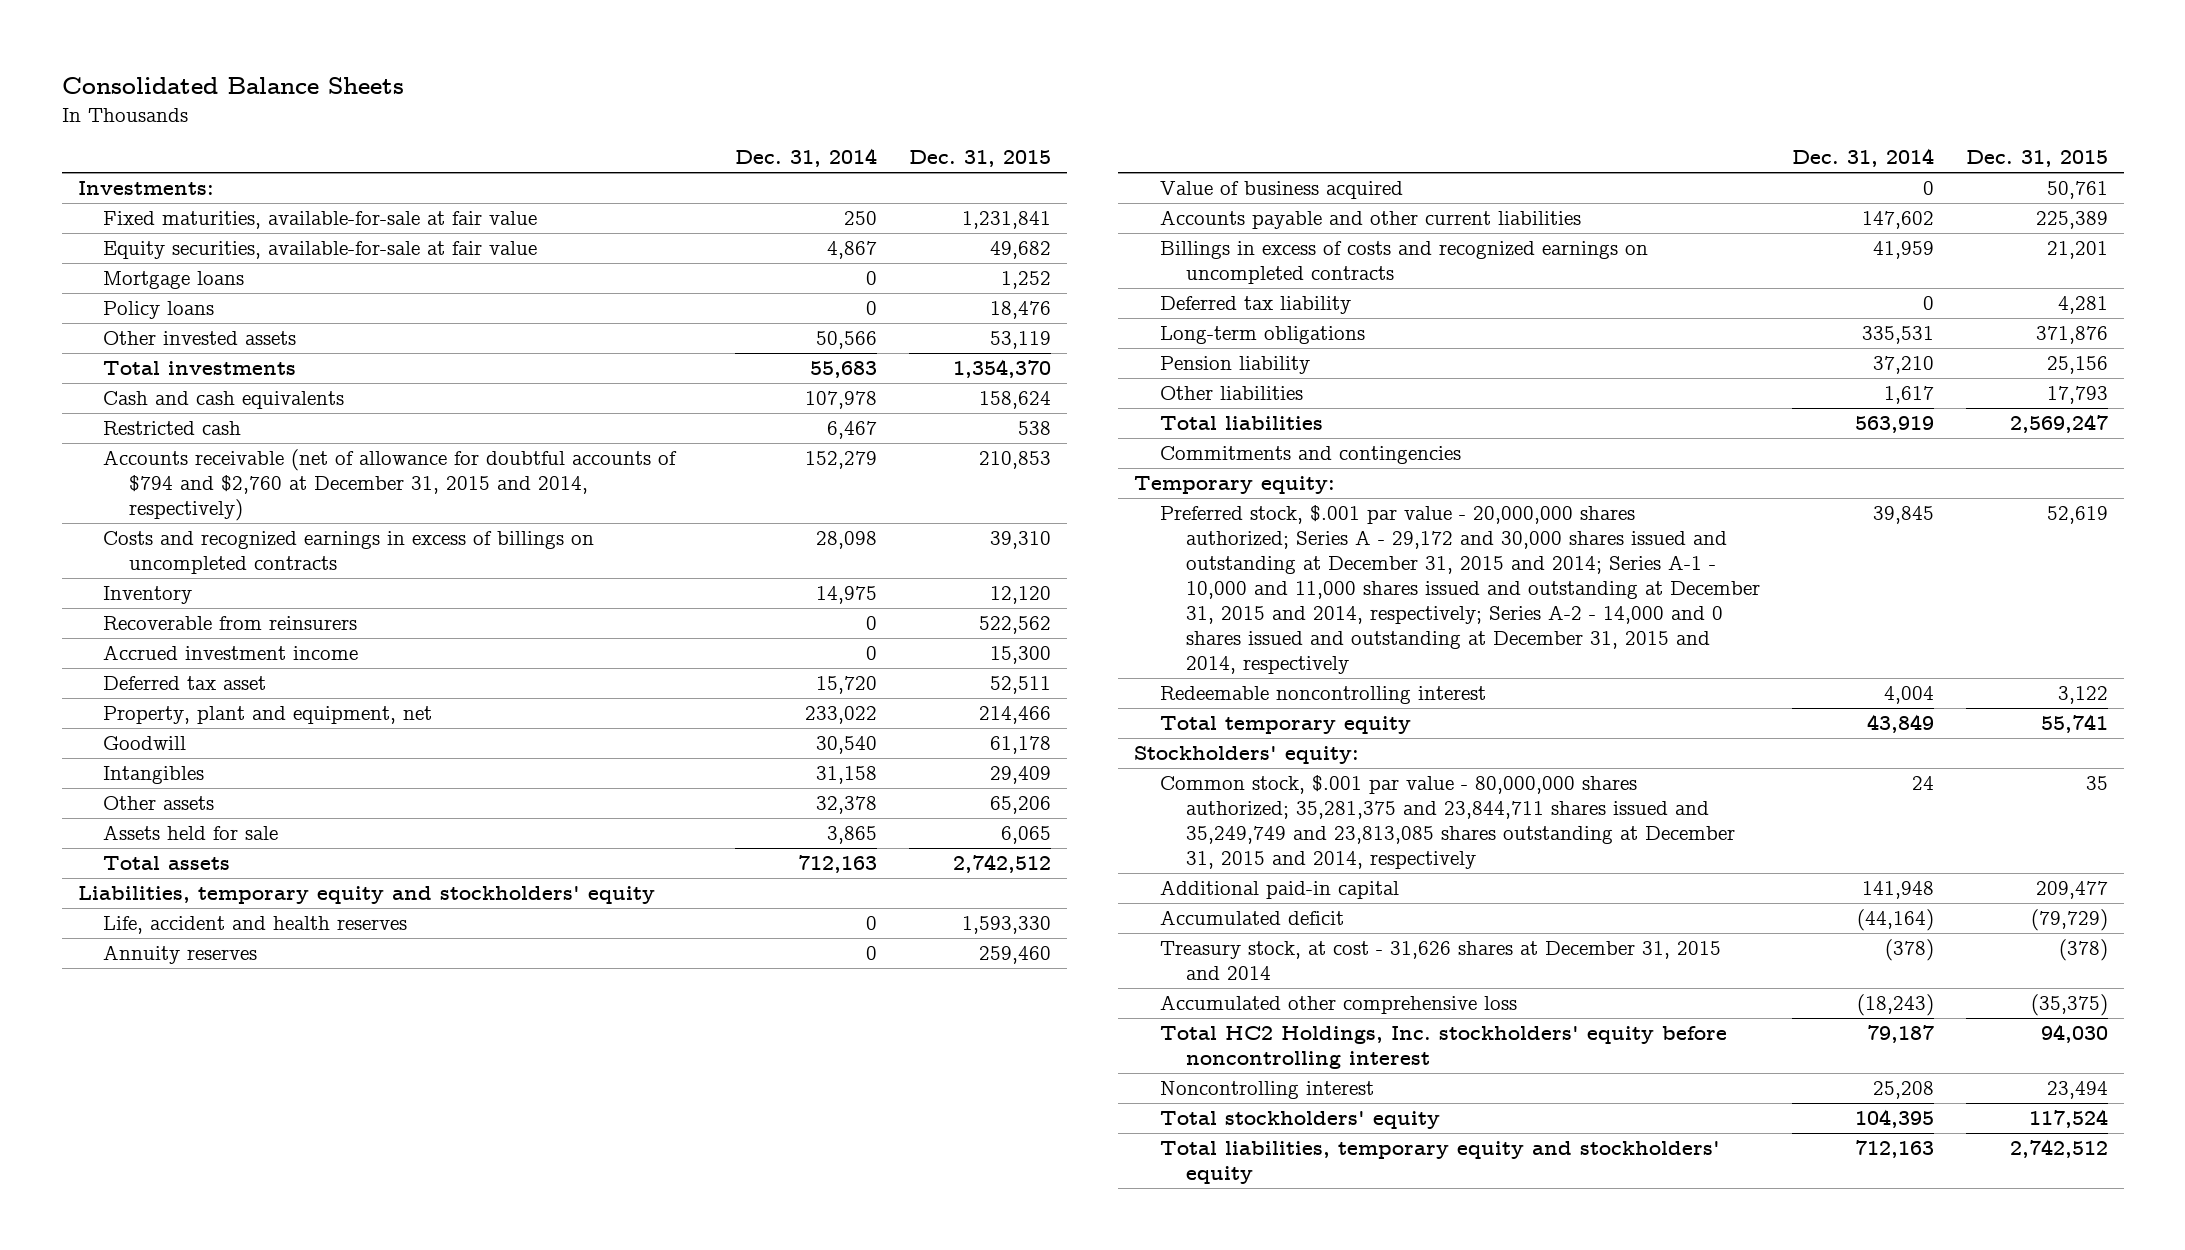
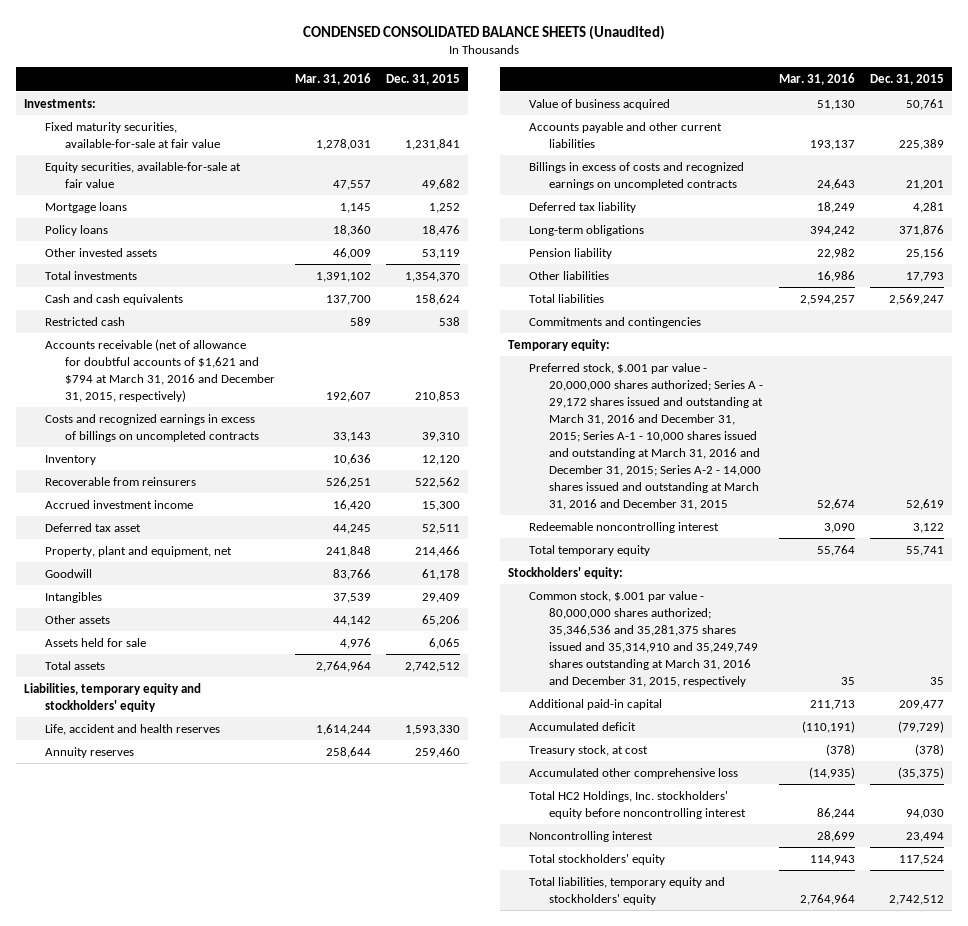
[61,76,404,94] Consolidated Balance Sheets -> [302,24,665,40] CONDENSED CONSOLIDATED BALANCE SHEETS (Unaudited)
[735,148,878,168] Dec. 31, 2014 -> none
none -> [294,73,371,86] Mar. 31, 2016
[103,211,538,230] Fixed maturities, available-for-sale at fair value -> [44,121,221,148] Fixed maturity securities, available-for-sale at fair value
[103,449,678,522] Accounts receivable (net of allowance for doubtful accounts of $794 and $2,760 at December 31, 2015 and 2014, respectively) -> [44,338,276,402] Accounts receivable (net of allowance for doubtful accounts of $1,621 and $794 at March 31, 2016 and December 31, 2015, respectively)
[1160,505,1761,675] Preferred stock, $.001 par value - 20,000,000 shares authorized; Series A - 29,172 and 30,000 shares issued and outstanding at December 31, 2015 and 2014; Series A-1 - 10,000 and 11,000 shares issued and outstanding at December 31, 2015 and 2014, respectively; Series A-2 - 14,000 and 0 shares issued and outstanding at December 31, 2015 and 2014, respectively -> [528,362,764,510] Preferred stock, $.001 par value - 20,000,000 shares authorized; Series A - 29,172 shares issued and outstanding at March 31, 2016 and December 31, 2015; Series A-1 - 10,000 shares issued and outstanding at March 31, 2016 and December 31, 2015; Series A-2 - 14,000 shares issued and outstanding at March 31, 2016 and December 31, 2015
[1160,775,1736,870] Common stock, $.001 par value - 80,000,000 shares authorized; 35,281,375 and 23,844,711 shares issued and 35,249,749 and 23,813,085 shares outstanding at December 31, 2015 and 2014, respectively -> [528,590,759,687] Common stock, $.001 par value - 80,000,000 shares authorized; 35,346,536 and 35,281,375 shares issued and 35,314,910 and 35,249,749 shares outstanding at March 31, 2016 and December 31, 2015, respectively
[1160,941,1722,981] Treasury stock, at cost - 31,626 shares at December 31, 2015 and 2014 -> [528,744,648,756] Treasury stock, at cost

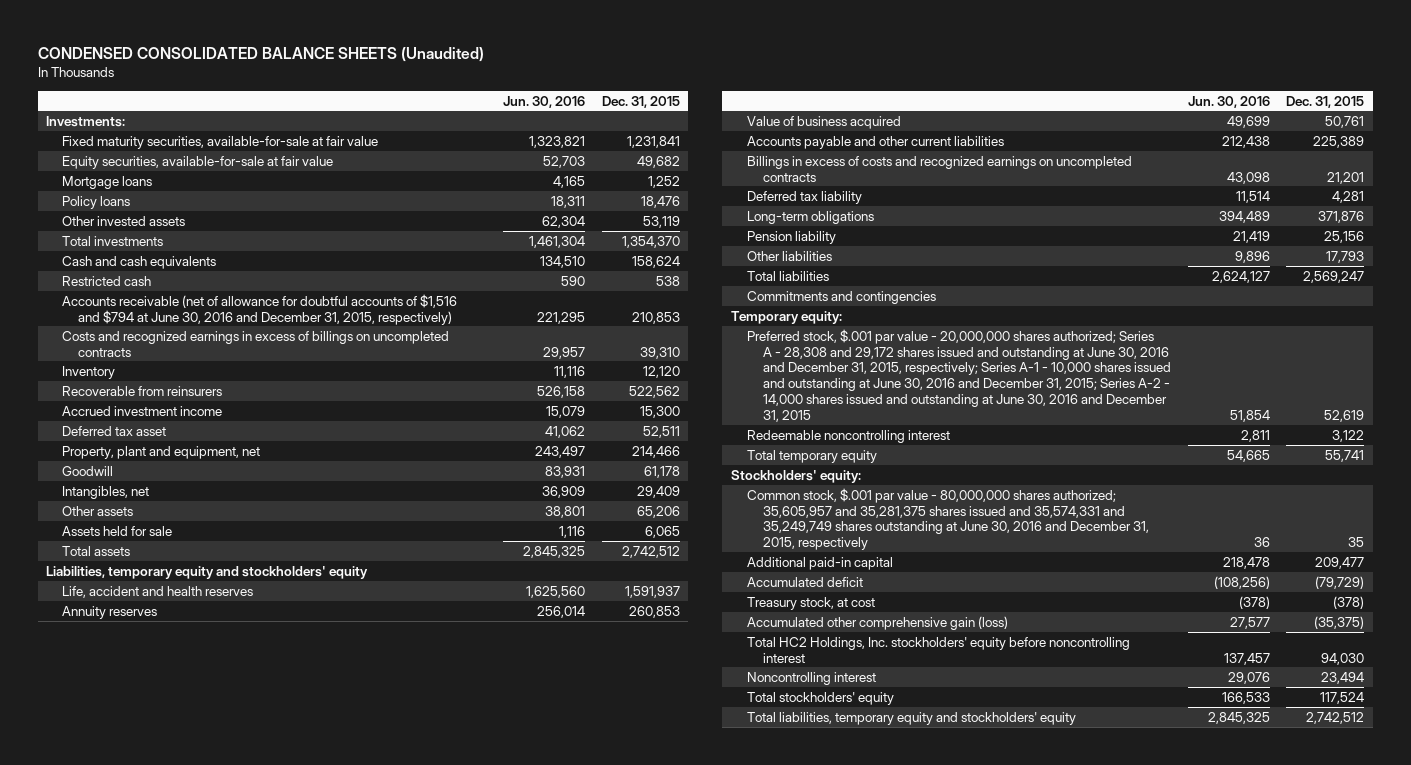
[294,73,371,86] Mar. 31, 2016 -> none
none -> [503,95,586,108] Jun. 30, 2016
[44,338,276,402] Accounts receivable (net of allowance for doubtful accounts of $1,621 and $794 at March 31, 2016 and December 31, 2015, respectively) -> [62,293,458,325] Accounts receivable (net of allowance for doubtful accounts of $1,516 and $794 at June 30, 2016 and December 31, 2015, respectively)
[44,591,102,603] Intangibles -> [62,485,150,499] Intangibles, net
[404,724,460,735] 1,593,330 -> [625,585,681,598] 1,591,937
[414,746,460,758] 259,460 -> [629,605,681,618] 260,853
[528,362,764,510] Preferred stock, $.001 par value - 20,000,000 shares authorized; Series A - 29,172 shares issued and outstanding at March 31, 2016 and December 31, 2015; Series A-1 - 10,000 shares issued and outstanding at March 31, 2016 and December 31, 2015; Series A-2 - 14,000 shares issued and outstanding at March 31, 2016 and December 31, 2015 -> [746,328,1171,422] Preferred stock, $.001 par value - 20,000,000 shares authorized; Series A - 28,308 and 29,172 shares issued and outstanding at June 30, 2016 and December 31, 2015, respectively; Series A-1 - 10,000 shares issued and outstanding at June 30, 2016 and December 31, 2015; Series A-2 - 14,000 shares issued and outstanding at June 30, 2016 and December 31, 2015
[528,590,759,687] Common stock, $.001 par value - 80,000,000 shares authorized; 35,346,536 and 35,281,375 shares issued and 35,314,910 and 35,249,749 shares outstanding at March 31, 2016 and December 31, 2015, respectively -> [746,487,1149,551] Common stock, $.001 par value - 80,000,000 shares authorized; 35,605,957 and 35,281,375 shares issued and 35,574,331 and 35,249,749 shares outstanding at June 30, 2016 and December 31, 2015, respectively
[528,767,738,779] Accumulated other comprehensive loss -> [746,615,1008,630] Accumulated other comprehensive gain (loss)

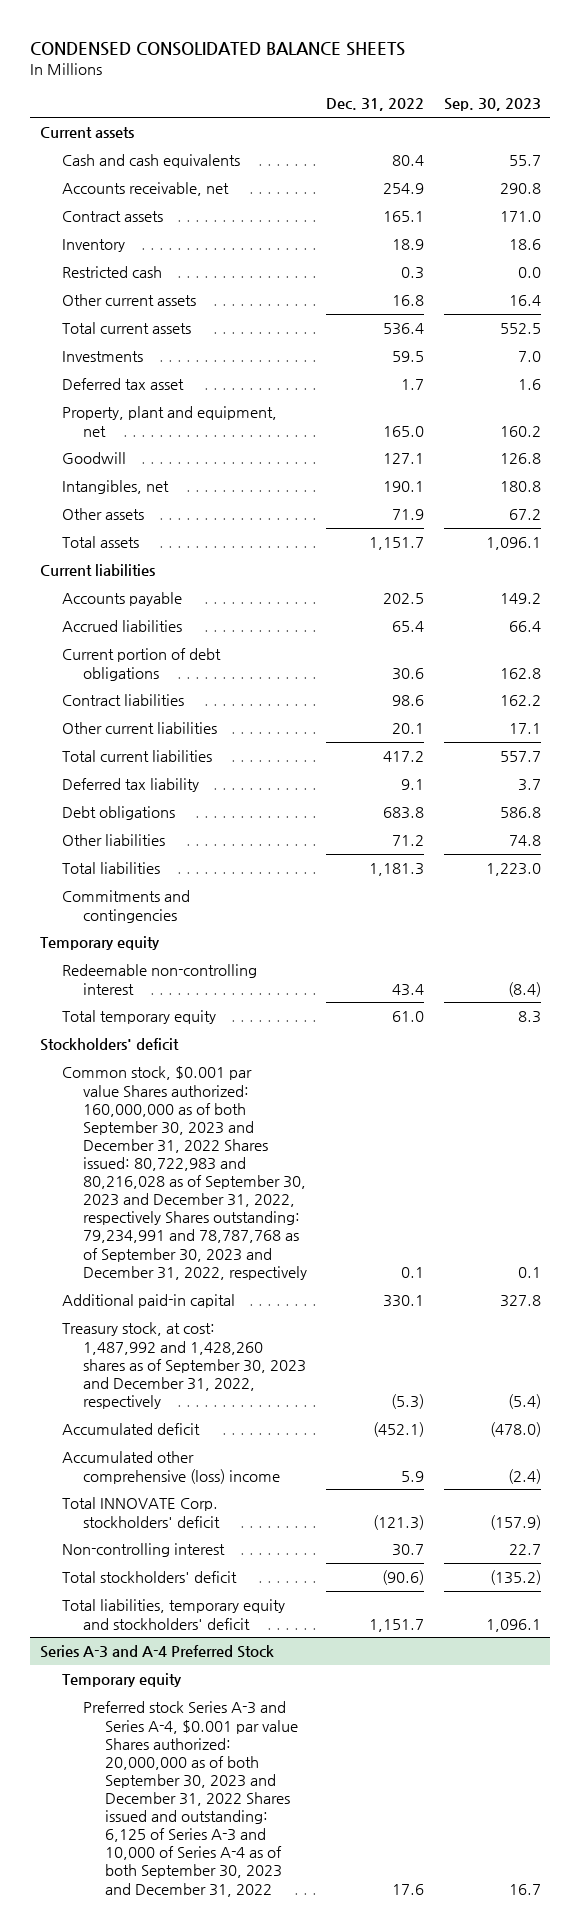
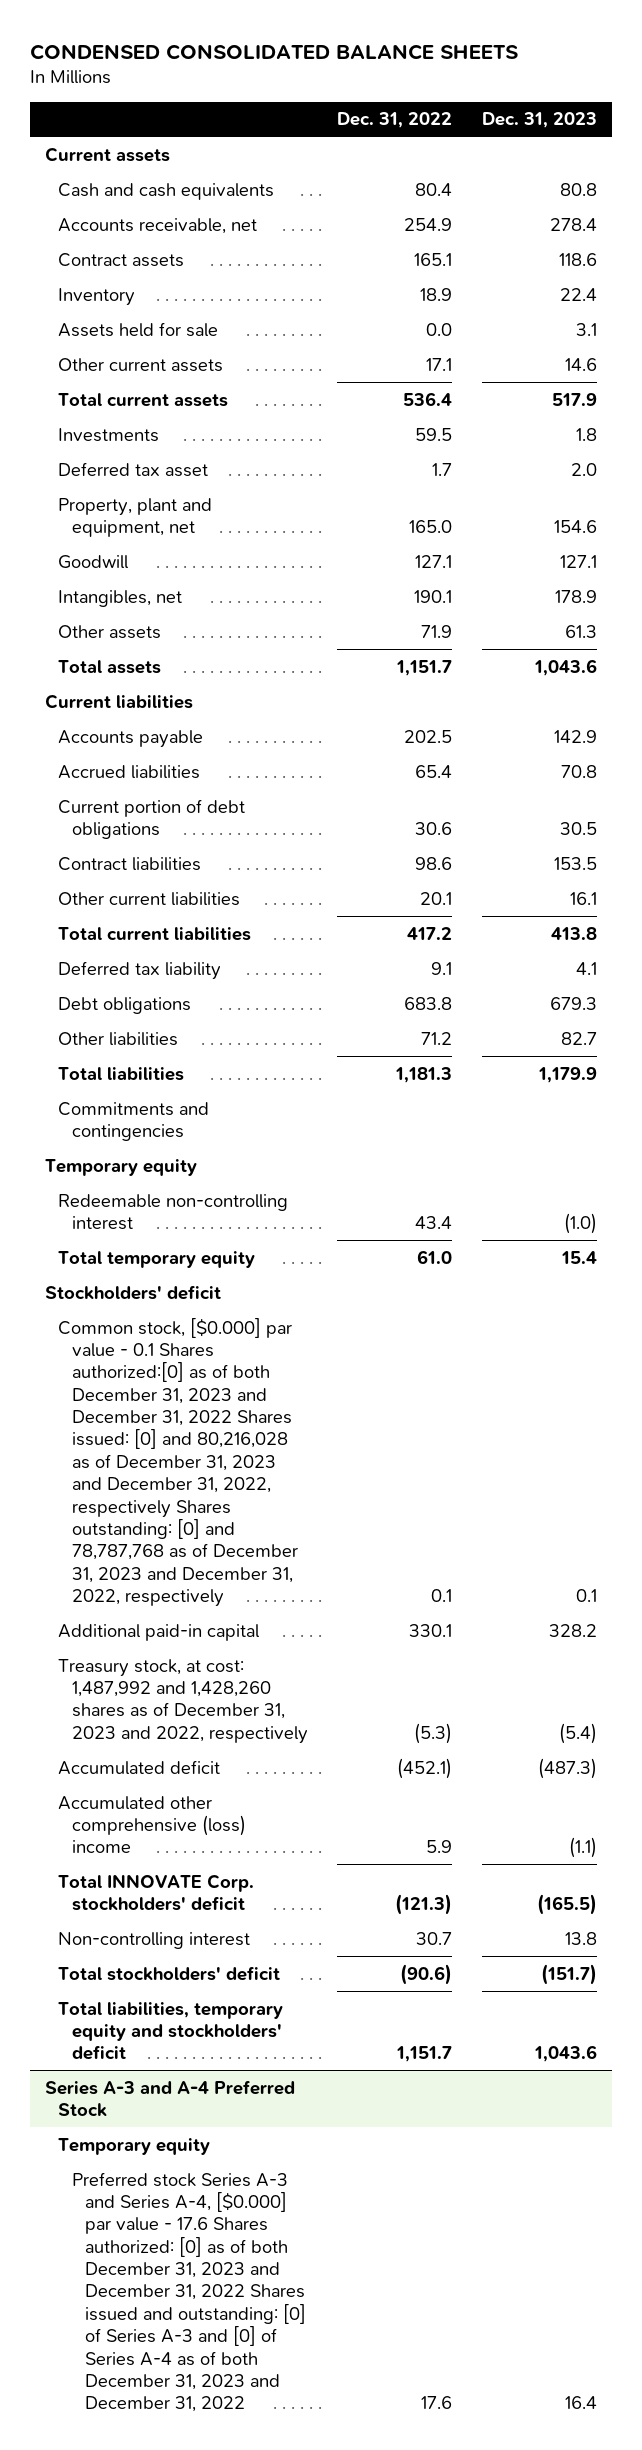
[443,98,541,112] Sep. 30, 2023 -> none
none -> [481,112,597,129] Dec. 31, 2023
[61,266,162,279] Restricted cash -> none
none -> [58,321,219,337] Assets held for sale
[392,295,425,307] 16.8 -> [426,357,453,371] 17.1
[61,1066,308,1280] Common stock, $0.001 par value Shares authorized: 160,000,000 as of both September 30, 2023 and December 31, 2022 Shares issued: 80,722,983 and 80,216,028 as of September 30, 2023 and December 31, 2022, respectively Shares outstanding: 79,234,991 and 78,787,768 as of September 30, 2023 and December 31, 2022, respectively -> [58,1317,298,1608] Common stock, [$0.000] par value - 0.1 Shares authorized:[0] as of both December 31, 2023 and December 31, 2022 Shares issued: [0] and 80,216,028 as of December 31, 2023 and December 31, 2022, respectively Shares outstanding: [0] and 78,787,768 as of December 31, 2023 and December 31, 2022, respectively
[61,1322,307,1409] Treasury stock, at cost: 1,487,992 and 1,428,260 shares as of September 30, 2023 and December 31, 2022, respectively -> [58,1658,308,1744] Treasury stock, at cost: 1,487,992 and 1,428,260 shares as of December 31, 2023 and 2022, respectively
[83,1701,299,1897] Preferred stock Series A-3 and Series A-4, $0.001 par value Shares authorized: 20,000,000 as of both September 30, 2023 and December 31, 2022 Shares issued and outstanding: 6,125 of Series A-3 and 10,000 of Series A-4 as of both September 30, 2023 and December 31, 2022 -> [71,2171,306,2413] Preferred stock Series A-3 and Series A-4, [$0.000] par value - 17.6 Shares authorized: [0] as of both December 31, 2023 and December 31, 2022 Shares issued and outstanding: [0] of Series A-3 and [0] of Series A-4 as of both December 31, 2023 and December 31, 2022

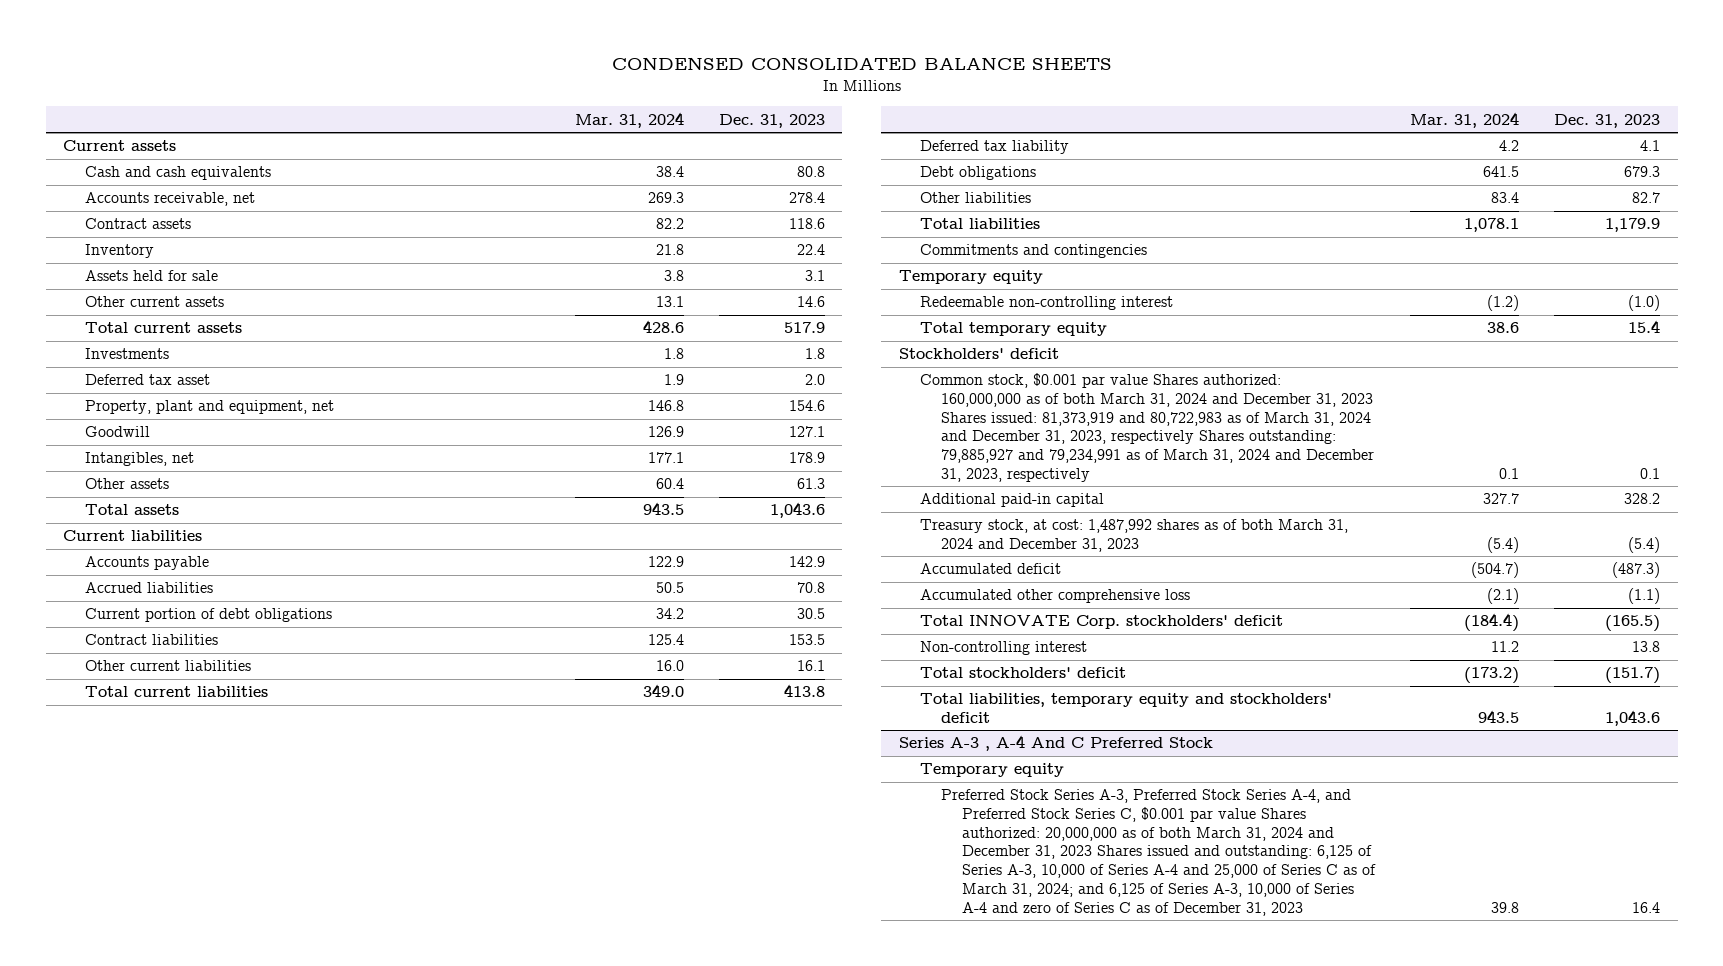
[337,112,453,129] Dec. 31, 2022 -> none
none -> [575,111,685,128] Mar. 31, 2024
[58,1317,298,1608] Common stock, [$0.000] par value - 0.1 Shares authorized:[0] as of both December 31, 2023 and December 31, 2022 Shares issued: [0] and 80,216,028 as of December 31, 2023 and December 31, 2022, respectively Shares outstanding: [0] and 78,787,768 as of December 31, 2023 and December 31, 2022, respectively -> [919,373,1375,482] Common stock, $0.001 par value Shares authorized: 160,000,000 as of both March 31, 2024 and December 31, 2023 Shares issued: 81,373,919 and 80,722,983 as of March 31, 2024 and December 31, 2023, respectively Shares outstanding: 79,885,927 and 79,234,991 as of March 31, 2024 and December 31, 2023, respectively
[58,1658,308,1744] Treasury stock, at cost: 1,487,992 and 1,428,260 shares as of December 31, 2023 and 2022, respectively -> [919,519,1348,552] Treasury stock, at cost: 1,487,992 shares as of both March 31, 2024 and December 31, 2023
[58,1795,246,1854] Accumulated other comprehensive (loss) income -> [919,589,1190,604] Accumulated other comprehensive loss
[44,2079,295,2117] Series A-3 and A-4 Preferred Stock -> [898,735,1213,752] Series A-3 , A-4 And C Preferred Stock
[71,2171,306,2413] Preferred stock Series A-3 and Series A-4, [$0.000] par value - 17.6 Shares authorized: [0] as of both December 31, 2023 and December 31, 2022 Shares issued and outstanding: [0] of Series A-3 and [0] of Series A-4 as of both December 31, 2023 and December 31, 2022 -> [941,789,1377,916] Preferred Stock Series A-3, Preferred Stock Series A-4, and Preferred Stock Series C, $0.001 par value Shares authorized: 20,000,000 as of both March 31, 2024 and December 31, 2023 Shares issued and outstanding: 6,125 of Series A-3, 10,000 of Series A-4 and 25,000 of Series C as of March 31, 2024; and 6,125 of Series A-3, 10,000 of Series A-4 and zero of Series C as of December 31, 2023

